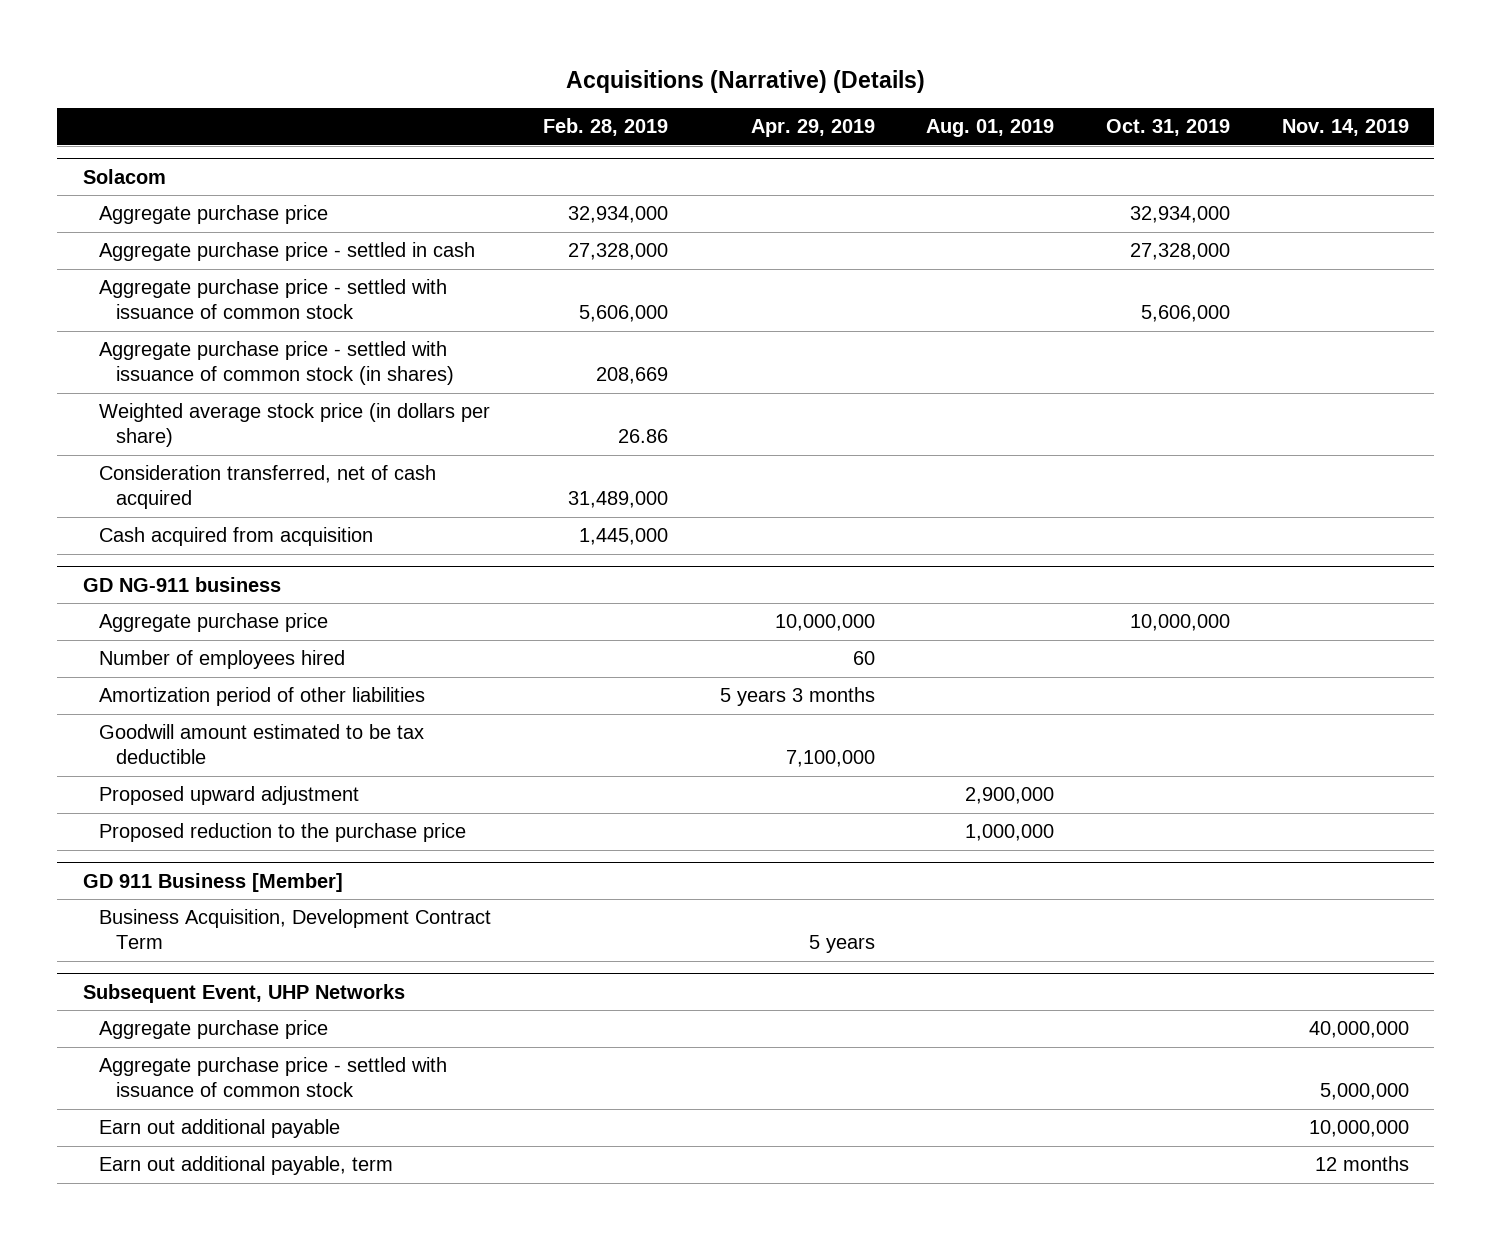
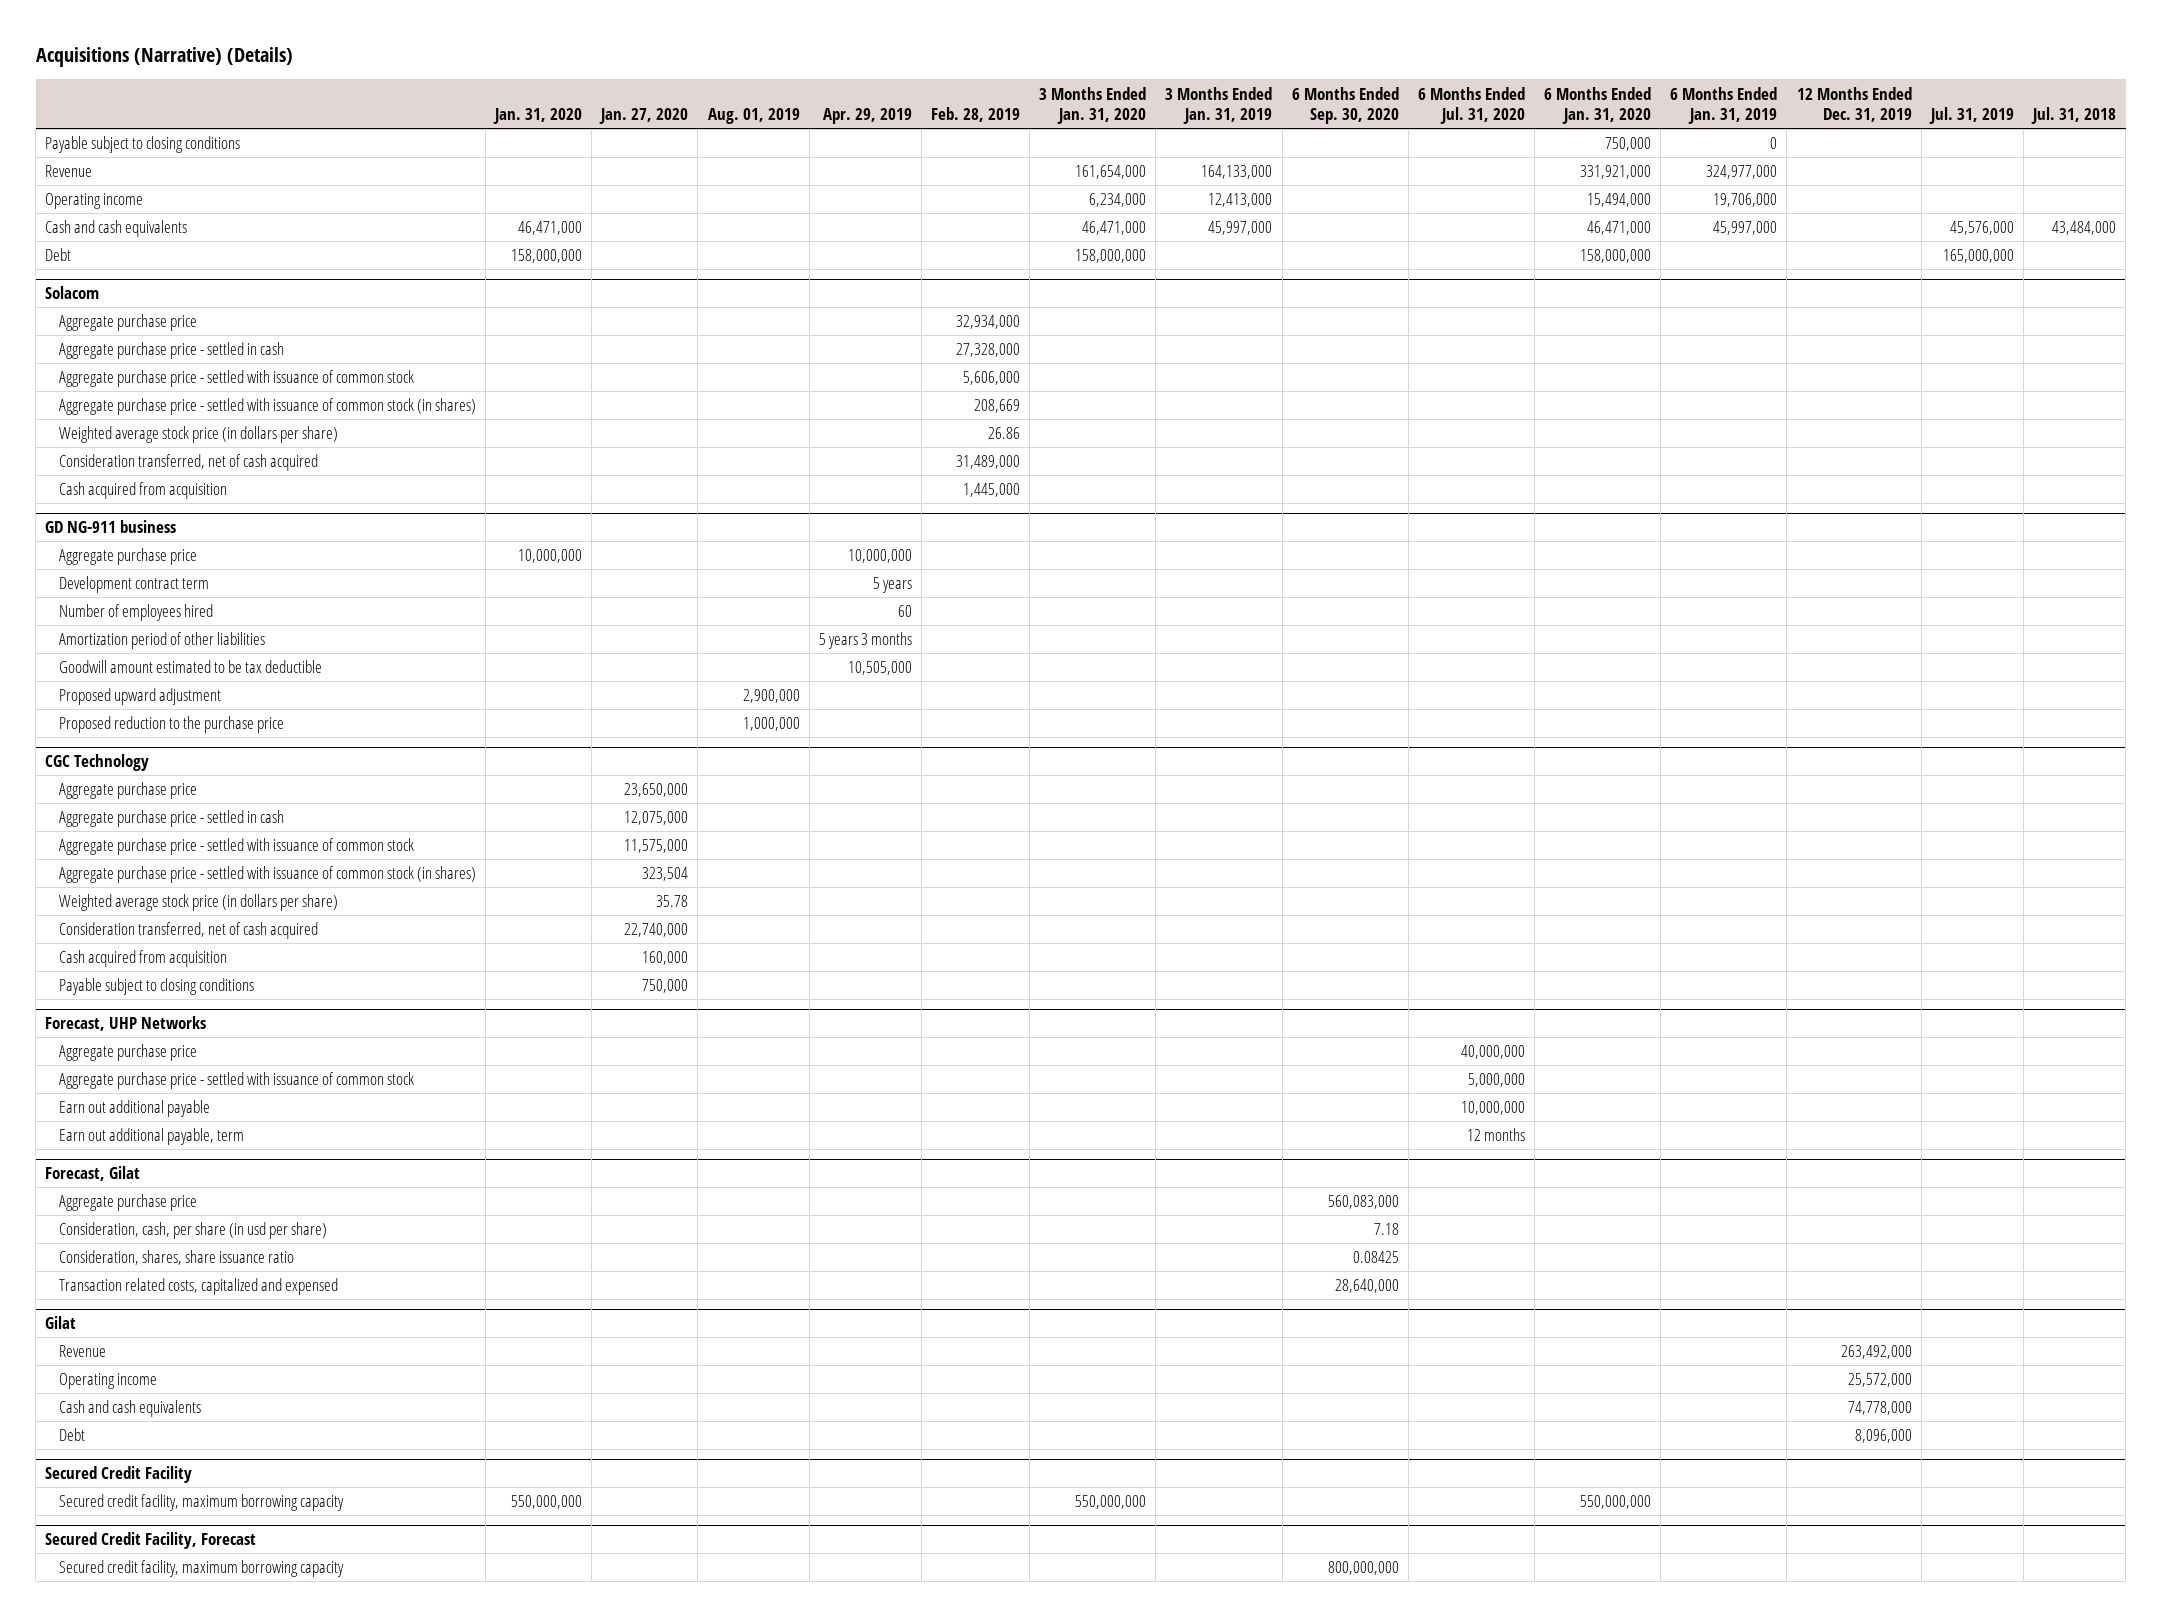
[1105,119,1230,137] Oct. 31, 2019 -> none
[1281,119,1409,137] Nov. 14, 2019 -> none
none -> [493,108,583,125] Jan. 31, 2020
none -> [599,108,689,125] Jan. 27, 2020
none -> [1039,86,1147,125] 3 Months Ended Jan. 31, 2020
none -> [1165,86,1273,125] 3 Months Ended Jan. 31, 2019
none -> [1291,86,1399,125] 6 Months Ended Sep. 30, 2020
none -> [1417,86,1525,125] 6 Months Ended Jul. 31, 2020
none -> [1544,86,1652,125] 6 Months Ended Jan. 31, 2020
none -> [1670,86,1778,125] 6 Months Ended Jan. 31, 2019
none -> [1796,86,1912,123] 12 Months Ended Dec. 31, 2019
none -> [1928,107,2014,125] Jul. 31, 2019
none -> [2031,107,2117,125] Jul. 31, 2018
none -> [45,136,241,154] Payable subject to closing conditions
none -> [45,165,93,178] Revenue
none -> [45,193,144,210] Operating income
none -> [45,220,188,238] Cash and cash equivalents
none -> [45,248,72,262] Debt
none -> [58,576,209,594] Development contract term
[785,750,875,768] 7,100,000 -> [847,661,912,676] 10,505,000
[82,872,343,892] GD 911 Business [Member] -> none
[99,909,492,950] Business Acquisition, Development Contract Term -> none
[82,983,405,1003] Subsequent Event, UHP Networks -> none
[99,1020,329,1040] Aggregate purchase price -> none
[99,1057,448,1098] Aggregate purchase price - settled with issuance of common stock -> none
[99,1119,341,1139] Earn out additional payable -> none
[99,1156,394,1176] Earn out additional payable, term -> none
none -> [45,754,150,772] CGC Technology
none -> [58,782,197,800] Aggregate purchase price
none -> [58,810,284,828] Aggregate purchase price - settled in cash
none -> [58,838,414,856] Aggregate purchase price - settled with issuance of common stock
none -> [58,866,476,884] Aggregate purchase price - settled with issuance of common stock (in shares)
none -> [58,894,338,912] Weighted average stock price (in dollars per share)
none -> [58,922,318,940] Consideration transferred, net of cash acquired
none -> [58,950,227,968] Cash acquired from acquisition
none -> [58,978,254,996] Payable subject to closing conditions
none -> [45,1016,207,1032] Forecast, UHP Networks
none -> [58,1044,197,1062] Aggregate purchase price
none -> [58,1072,414,1090] Aggregate purchase price - settled with issuance of common stock
none -> [58,1100,210,1118] Earn out additional payable
none -> [58,1128,244,1146] Earn out additional payable, term
none -> [45,1166,141,1182] Forecast, Gilat
none -> [58,1194,197,1212] Aggregate purchase price
none -> [58,1222,327,1240] Consideration, cash, per share (in usd per share)
none -> [58,1250,294,1266] Consideration, shares, share issuance ratio
none -> [58,1278,338,1296] Transaction related costs, capitalized and expensed
none -> [45,1316,77,1330] Gilat
none -> [58,1345,106,1358] Revenue
none -> [58,1373,157,1390] Operating income
none -> [58,1400,201,1418] Cash and cash equivalents
none -> [58,1428,85,1442] Debt
none -> [45,1466,193,1484] Secured Credit Facility
none -> [58,1494,344,1512] Secured credit facility, maximum borrowing capacity
none -> [45,1532,257,1550] Secured Credit Facility, Forecast
none -> [58,1560,344,1578] Secured credit facility, maximum borrowing capacity

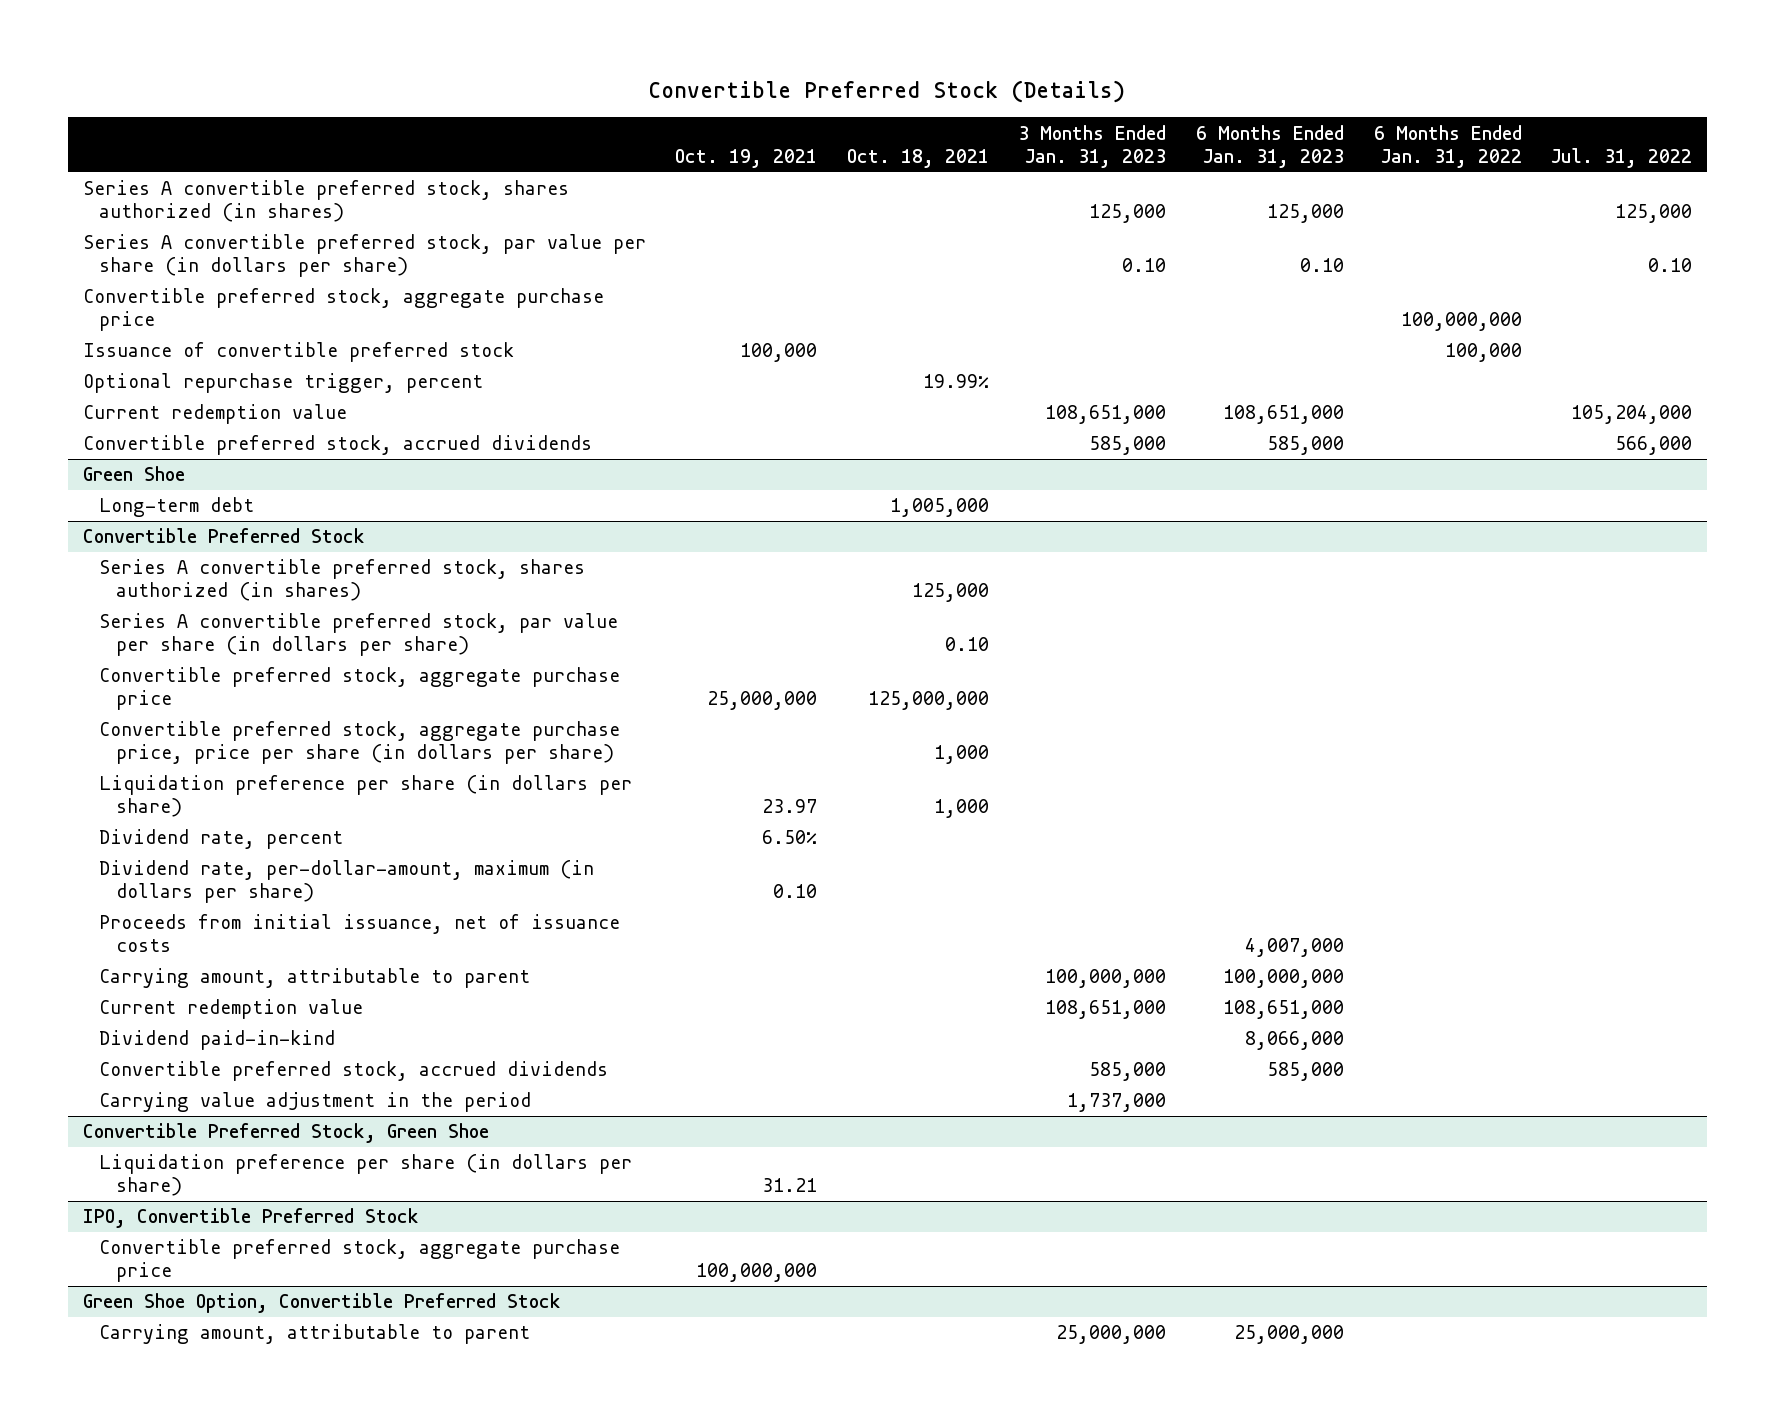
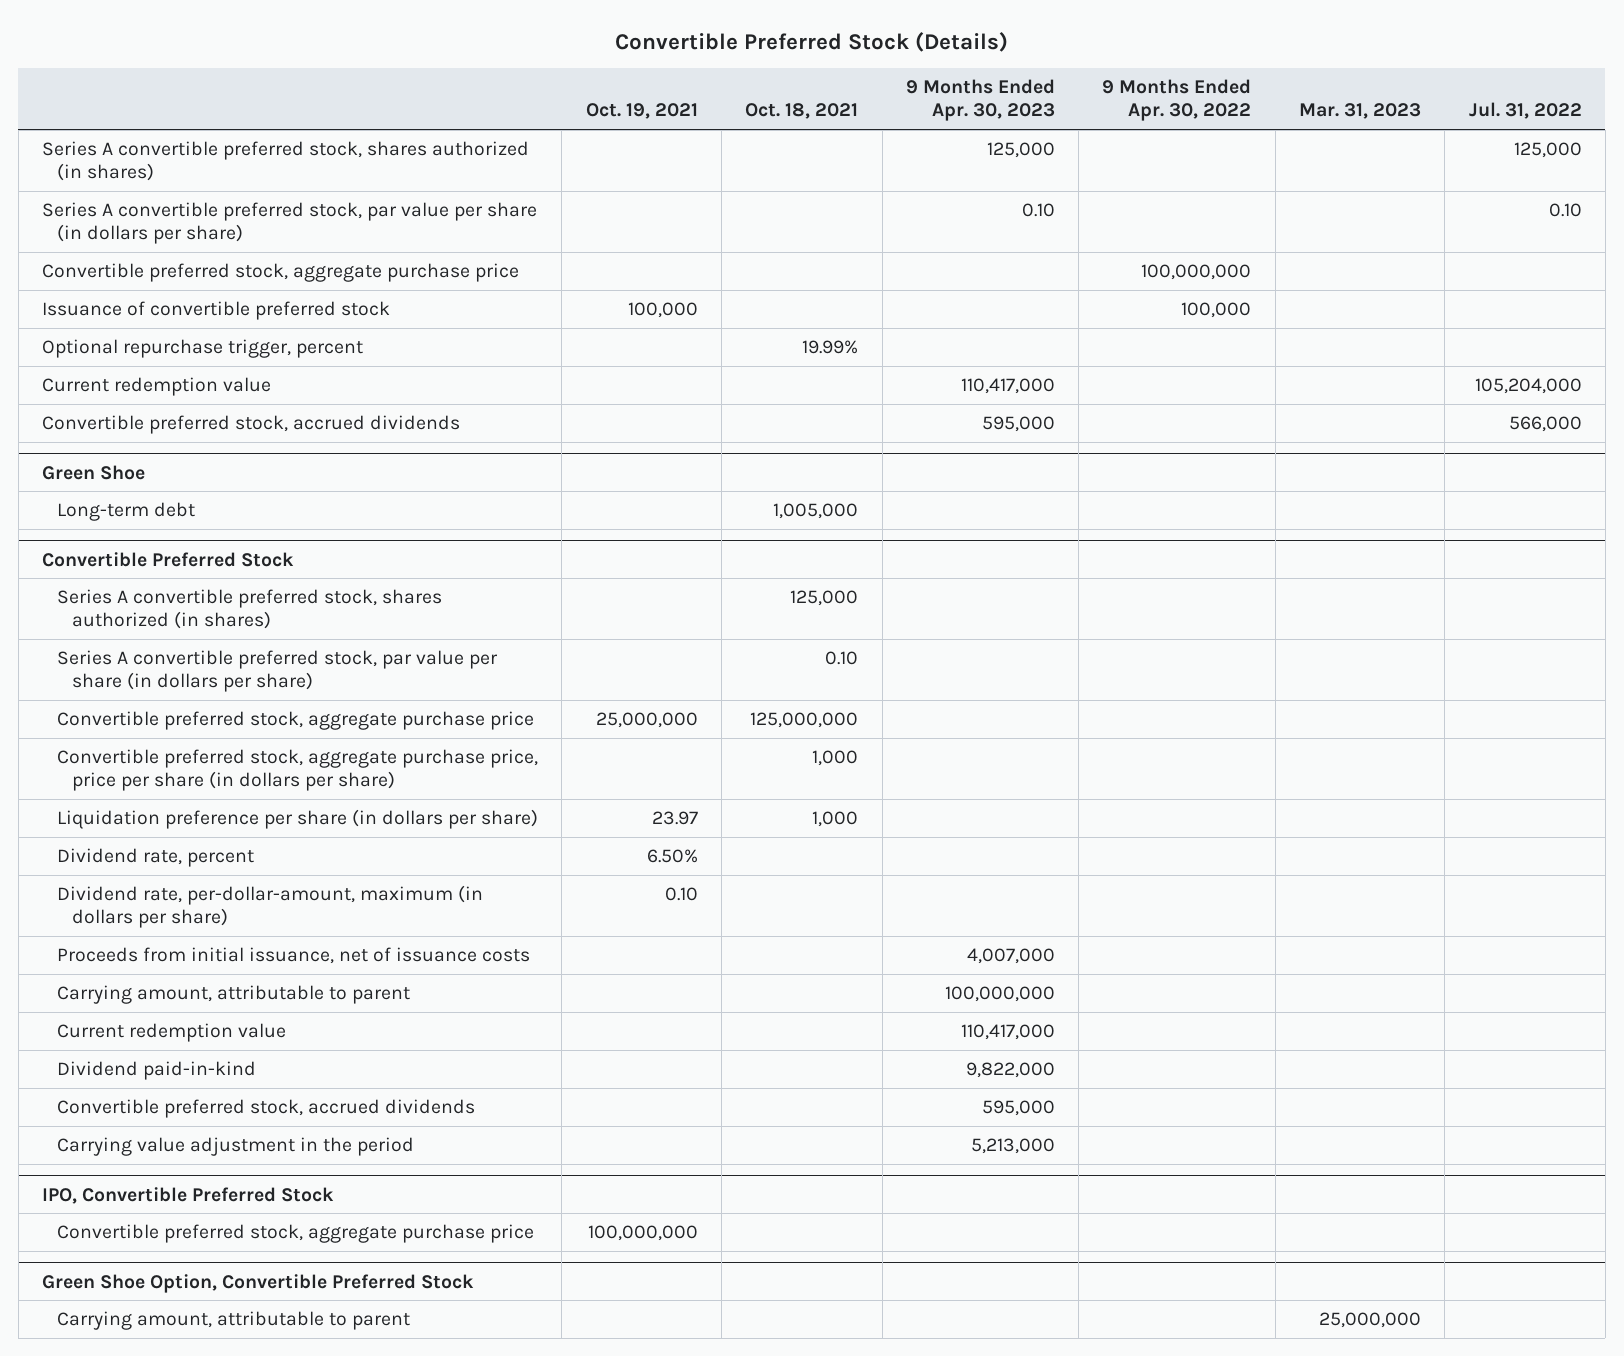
[1018,124,1167,168] 3 Months Ended Jan. 31, 2023 -> none
[1196,124,1345,168] 6 Months Ended Jan. 31, 2023 -> none
[1373,124,1522,168] 6 Months Ended Jan. 31, 2022 -> none
none -> [905,79,1055,122] 9 Months Ended Apr. 30, 2023
none -> [1102,79,1252,122] 9 Months Ended Apr. 30, 2022
none -> [1299,103,1422,120] Mar. 31, 2023
[82,1123,489,1144] Convertible Preferred Stock, Green Shoe -> none
[99,1154,633,1197] Liquidation preference per share (in dollars per share) -> none

